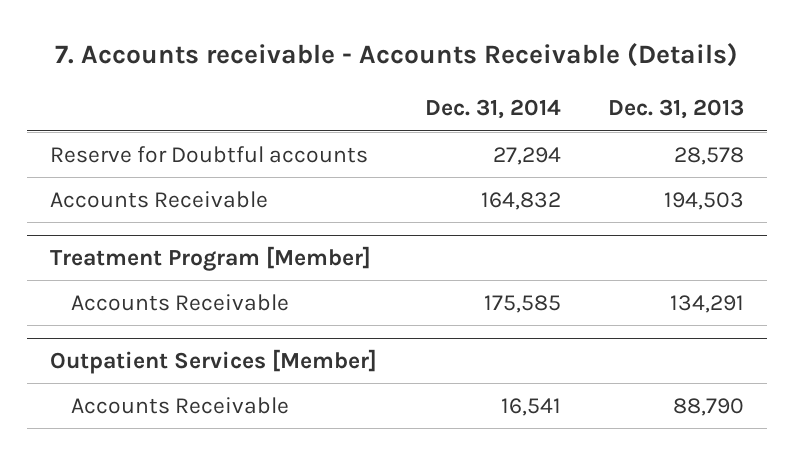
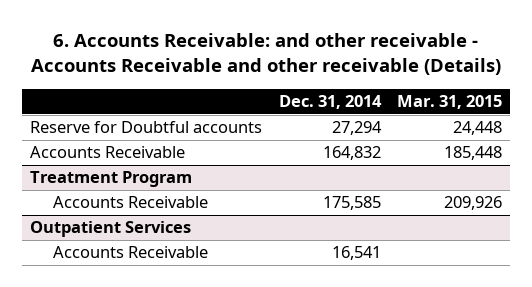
[55,42,739,67] 7. Accounts receivable - Accounts Receivable (Details) -> [31,33,502,76] 6. Accounts Receivable: and other receivable - Accounts Receivable and other receivable (Details)
[607,99,744,120] Dec. 31, 2013 -> none
none -> [396,95,502,110] Mar. 31, 2015
[50,246,372,272] Treatment Program [Member] -> [30,171,193,188] Treatment Program
[50,349,378,375] Outpatient Services [Member] -> [30,221,192,238] Outpatient Services

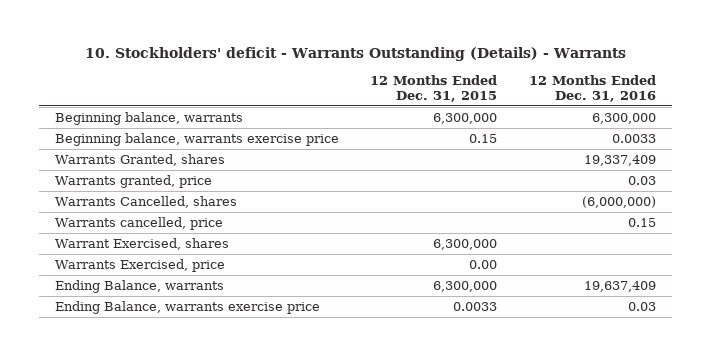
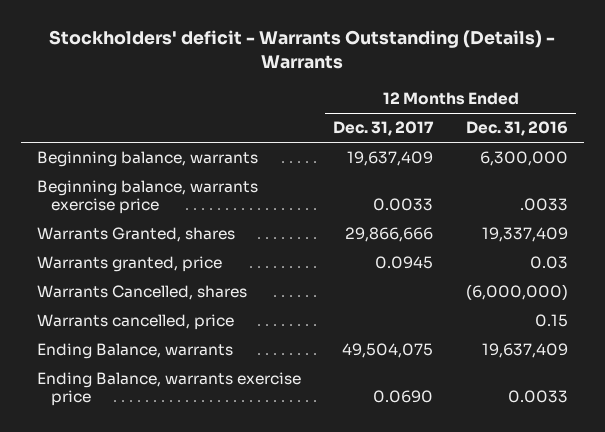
[85,46,627,61] 10. Stockholders' deficit - Warrants Outstanding (Details) - Warrants -> [49,30,556,70] Stockholders' deficit - Warrants Outstanding (Details) - Warrants
[370,75,498,102] 12 Months Ended Dec. 31, 2015 -> none
none -> [333,121,435,137] Dec. 31, 2017
[612,134,657,144] 0.0033 -> [519,198,568,212] .0033
[54,238,229,251] Warrant Exercised, shares -> none
[54,259,225,273] Warrants Exercised, price -> none
[628,302,657,312] 0.03 -> [507,390,568,404] 0.0033

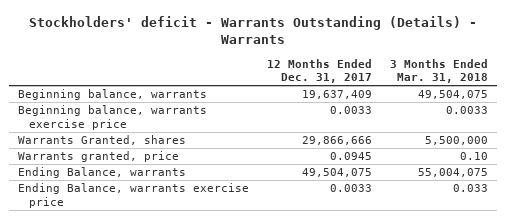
[465,121,568,137] Dec. 31, 2016 -> none
none -> [390,58,489,84] 3 Months Ended Mar. 31, 2018
[36,285,247,301] Warrants Cancelled, shares -> none
[36,314,234,331] Warrants cancelled, price -> none
[373,390,434,404] 0.0690 -> [330,184,373,193] 0.0033

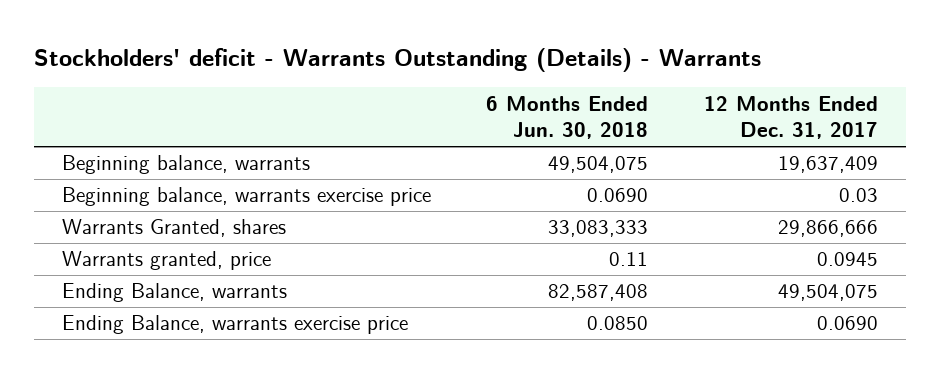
[390,58,489,84] 3 Months Ended Mar. 31, 2018 -> none
none -> [486,95,649,140] 6 Months Ended Jun. 30, 2018
[330,106,373,115] 0.0033 -> [838,188,878,203] 0.03
[330,184,373,193] 0.0033 -> [816,316,878,331] 0.0690

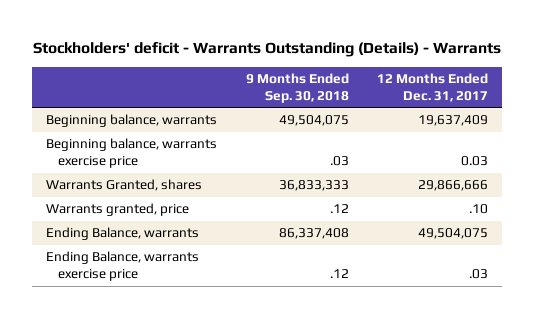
[486,95,649,140] 6 Months Ended Jun. 30, 2018 -> none
none -> [245,72,349,104] 9 Months Ended Sep. 30, 2018
[816,252,878,267] 0.0945 -> [469,204,489,215] .10
[816,316,878,331] 0.0690 -> [469,269,489,280] .03

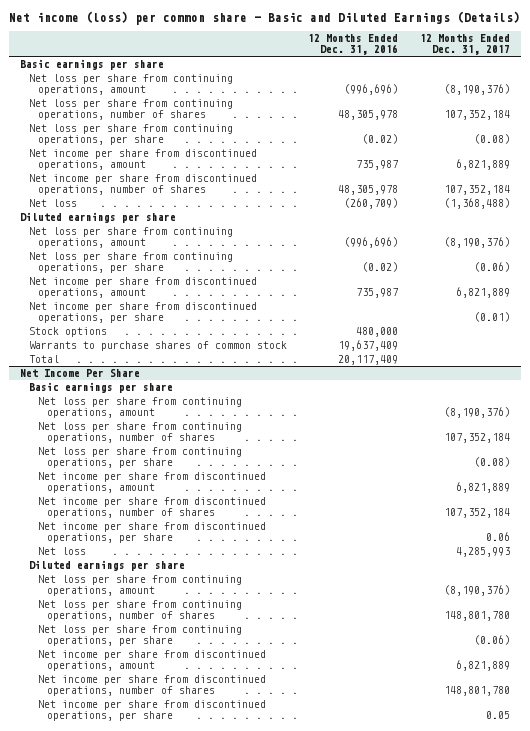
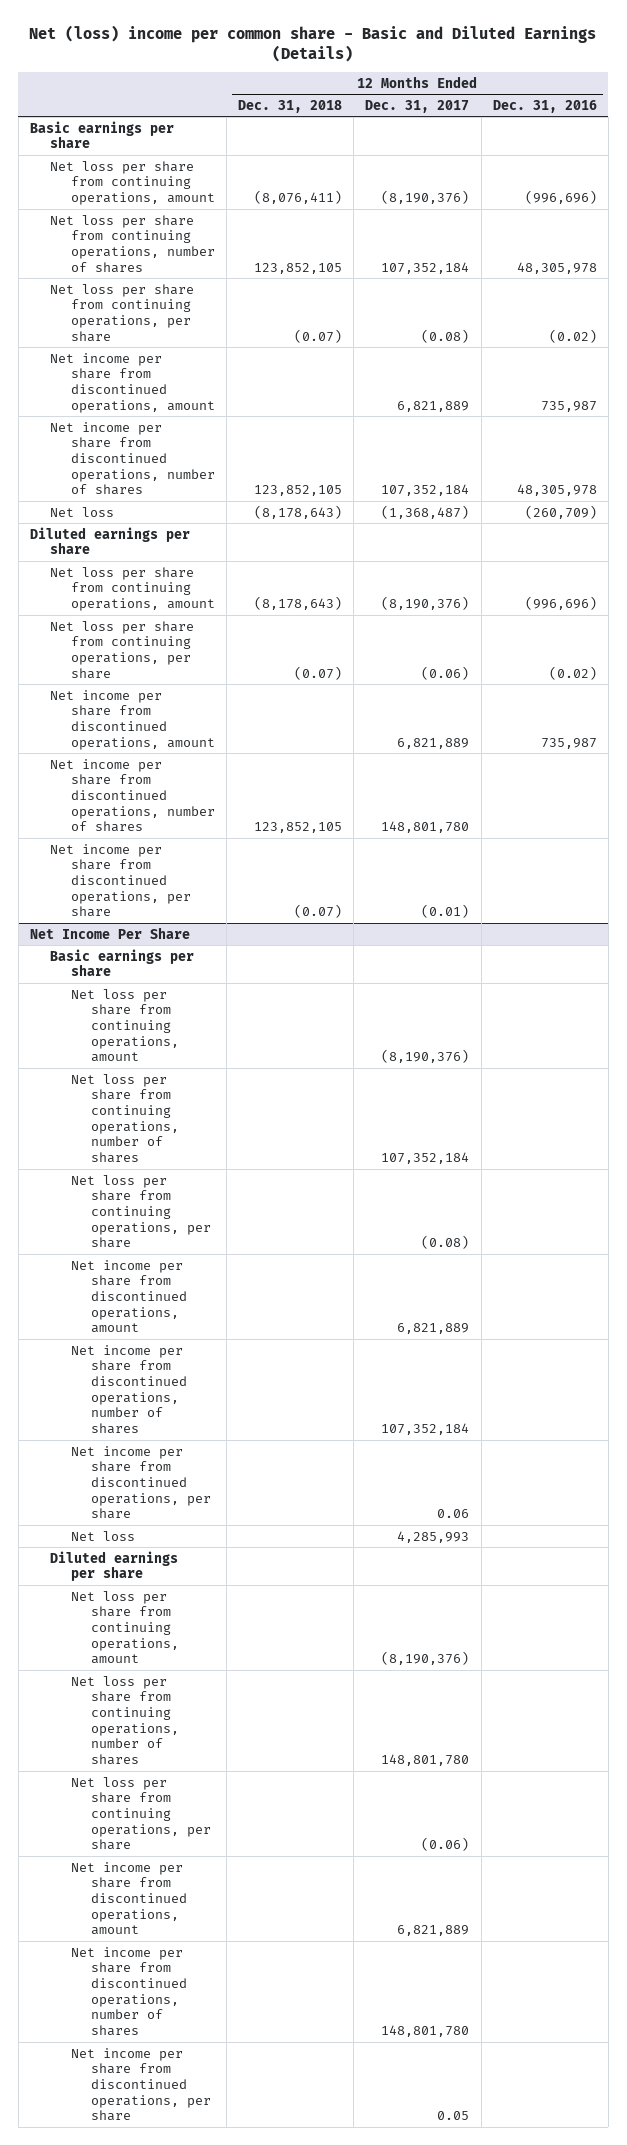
[8,11,520,26] Net income (loss) per common share - Basic and Diluted Earnings (Details) -> [29,24,597,62] Net (loss) income per common share - Basic and Diluted Earnings (Details)
none -> [238,99,343,113] Dec. 31, 2018
[444,198,511,210] (1,368,488) -> [381,504,470,519] (1,368,487)
none -> [50,758,215,833] Net income per share from discontinued operations, number of shares
[28,327,107,338] Stock options -> none
[28,341,287,352] Warrants to purchase shares of common stock -> none
[28,355,59,364] Total -> none

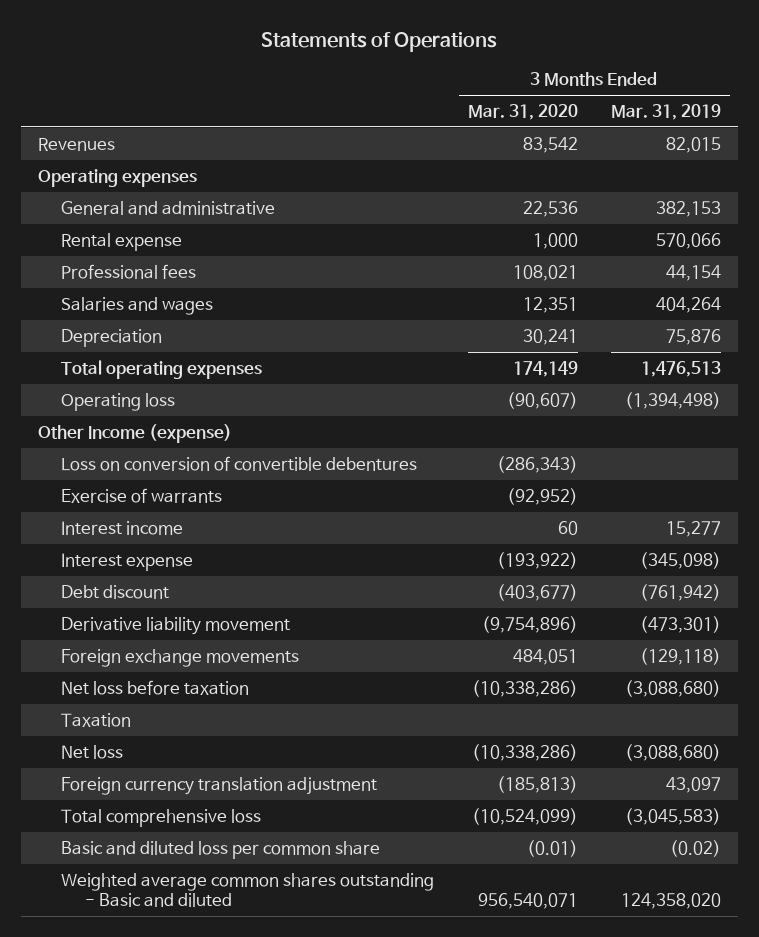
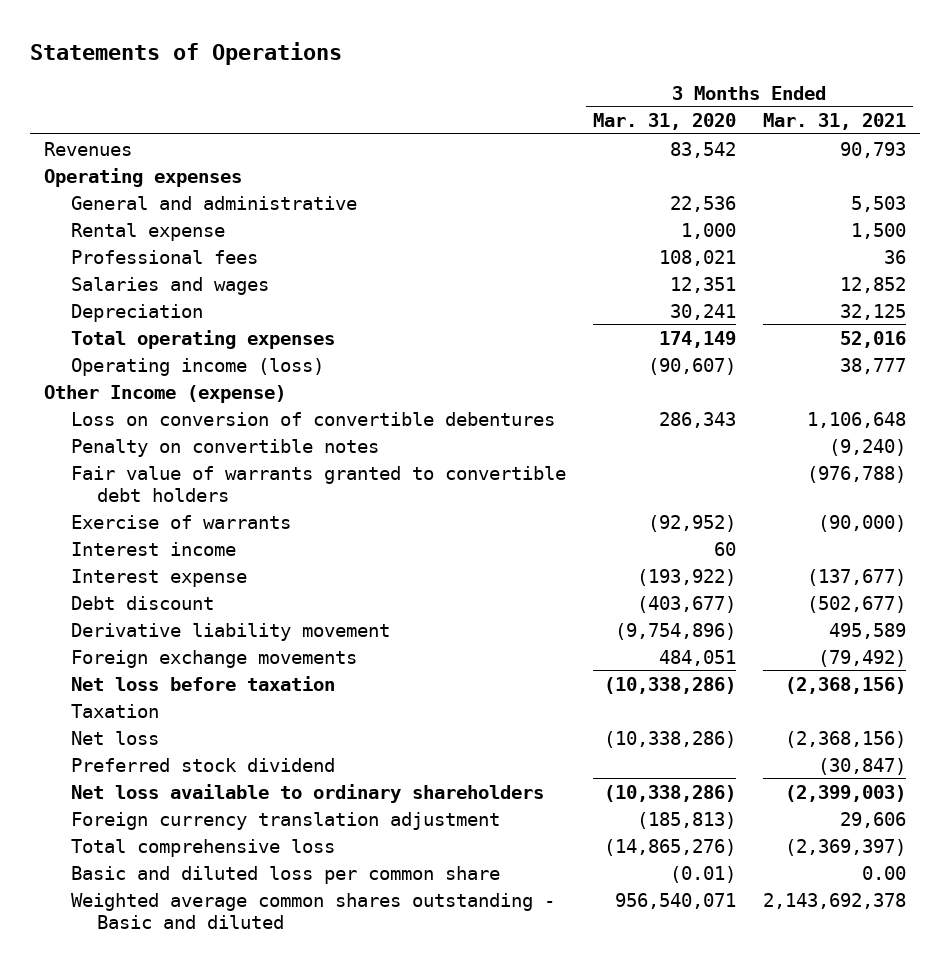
[611,104,722,121] Mar. 31, 2019 -> none
none -> [763,112,907,130] Mar. 31, 2021
[61,392,176,411] Operating loss -> [70,357,324,376] Operating income (loss)
[496,455,578,473] (286,343) -> [658,411,736,428] 286,343
none -> [70,438,379,457] Penalty on convertible notes
none -> [70,465,566,502] Fair value of warrants granted to convertible debt holders
none -> [70,757,335,772] Preferred stock dividend
none -> [70,783,544,803] Net loss available to ordinary shareholders
[471,807,578,825] (10,524,099) -> [603,838,736,856] (14,865,276)

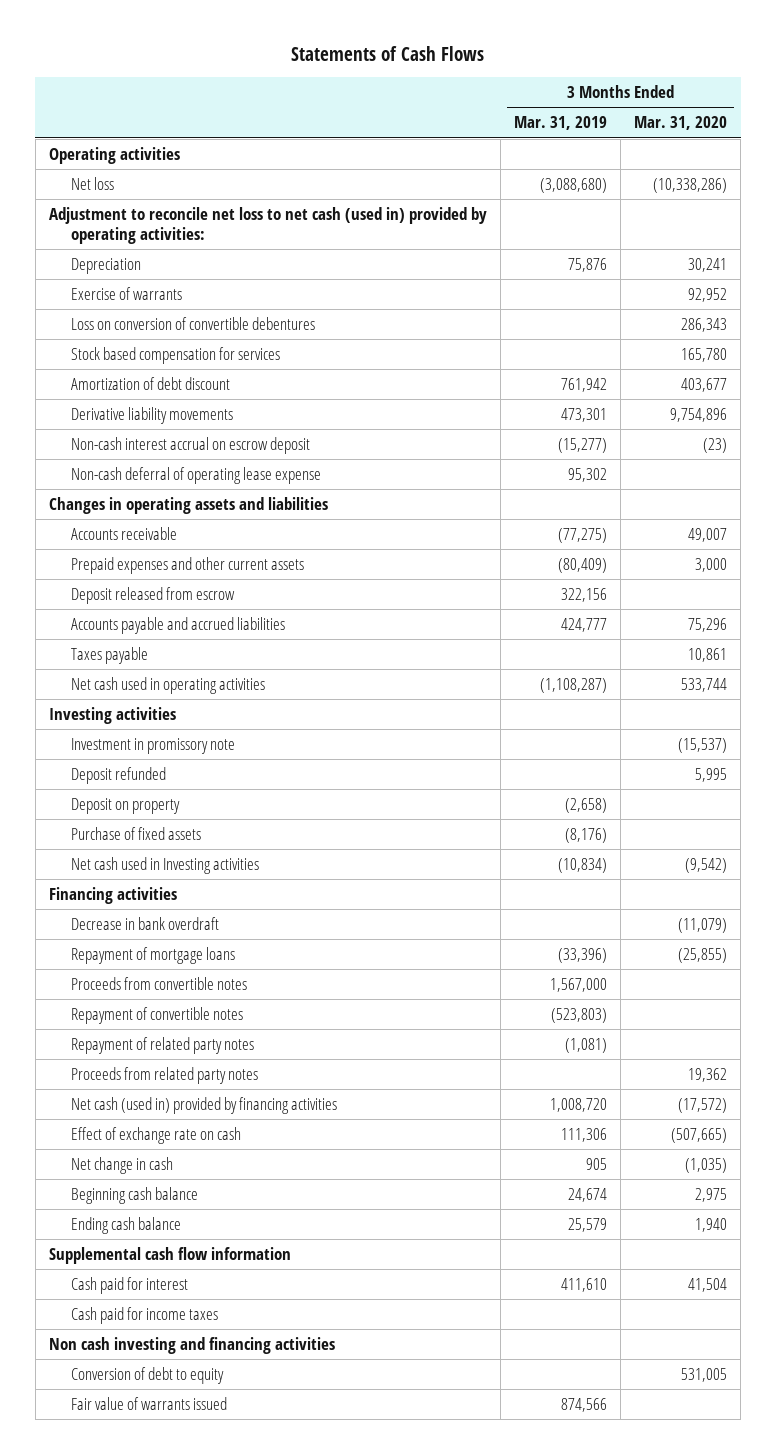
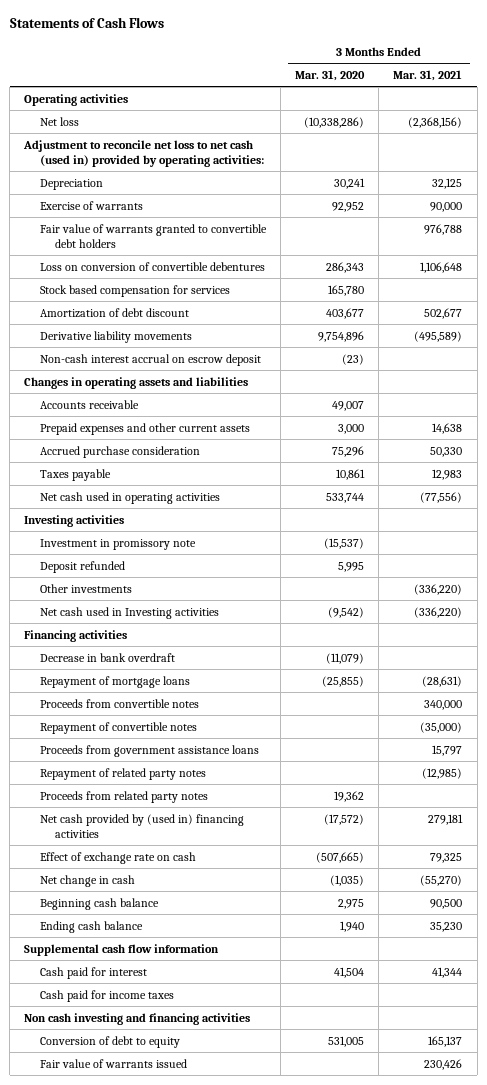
[513,116,607,131] Mar. 31, 2019 -> none
none -> [393,69,463,81] Mar. 31, 2021
none -> [39,223,267,248] Fair value of warrants granted to convertible debt holders
[71,466,322,484] Non-cash deferral of operating lease expense -> none
[71,586,236,604] Deposit released from escrow -> none
[71,616,286,634] Accounts payable and accrued liabilities -> [39,445,200,458] Accrued purchase consideration
[71,797,181,814] Deposit on property -> none
[71,826,202,840] Purchase of fixed assets -> none
none -> [39,583,132,593] Other investments
none -> [39,744,259,757] Proceeds from government assistance loans
[71,1096,338,1114] Net cash (used in) provided by financing activities -> [39,813,244,838] Net cash provided by (used in) financing activities

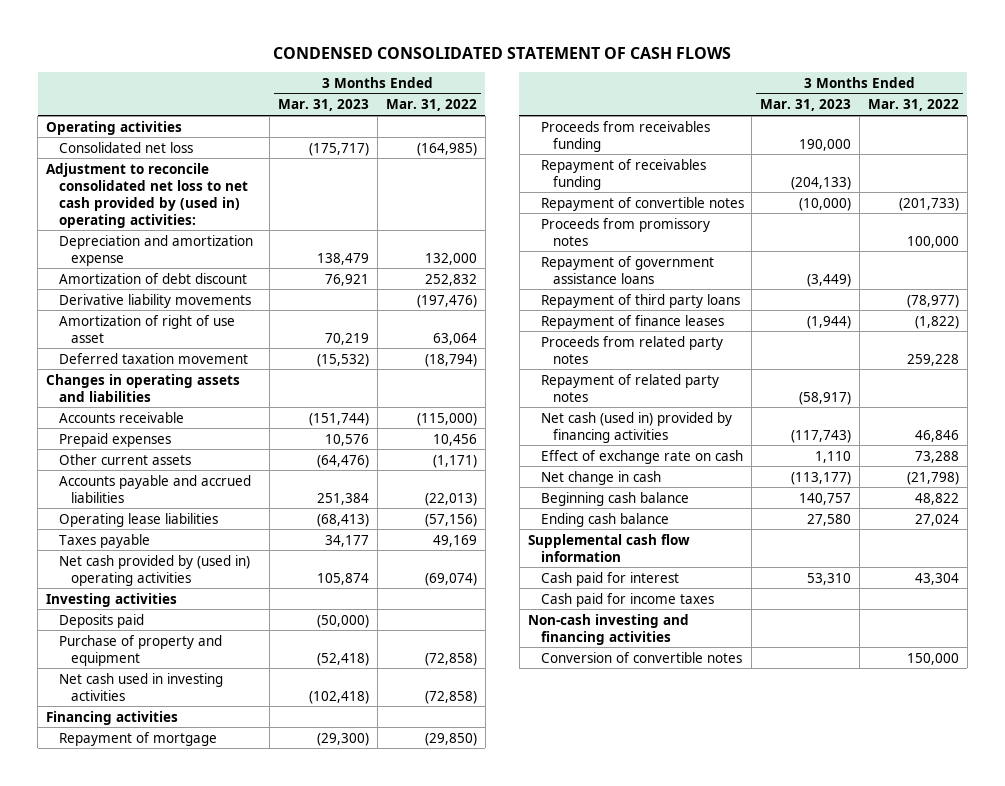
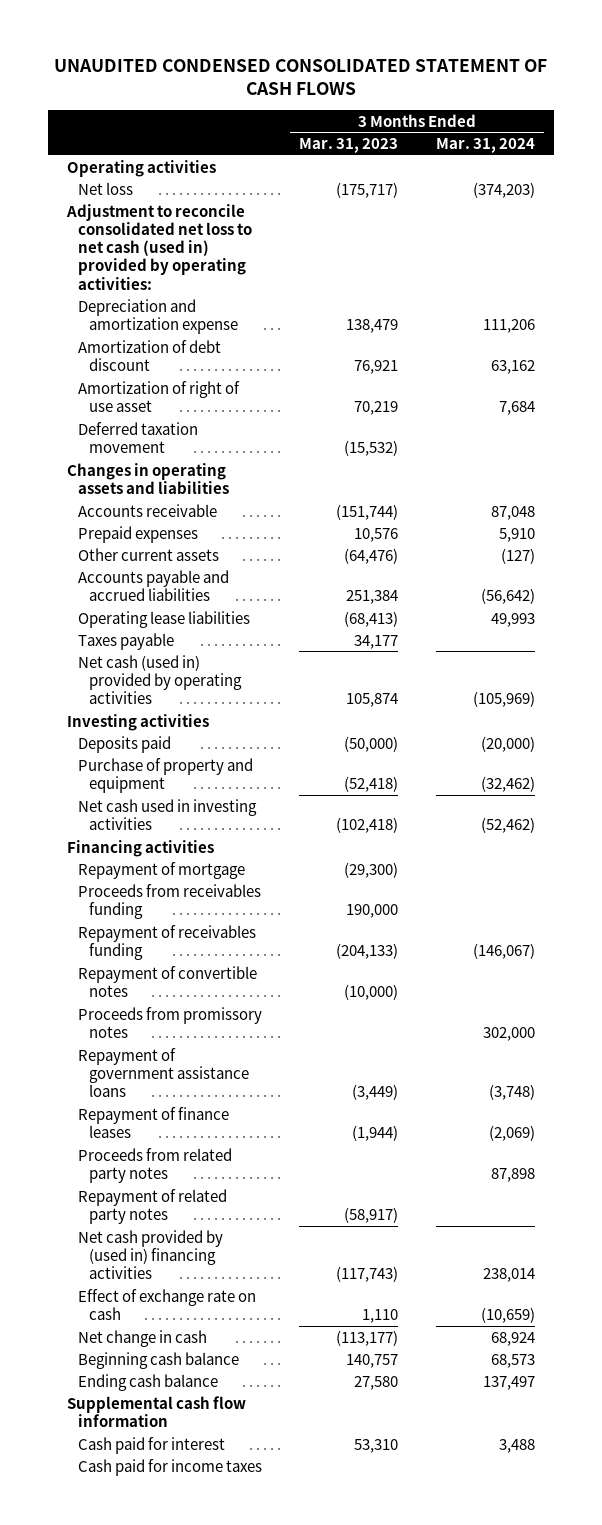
[273,46,732,59] CONDENSED CONSOLIDATED STATEMENT OF CASH FLOWS -> [53,58,547,96] UNAUDITED CONDENSED CONSOLIDATED STATEMENT OF CASH FLOWS
[385,99,477,112] Mar. 31, 2022 -> none
none -> [435,138,535,154] Mar. 31, 2024
[58,141,193,153] Consolidated net loss -> [77,181,133,195] Net loss
[45,162,248,228] Adjustment to reconcile consolidated net loss to net cash provided by (used in) operating activities: -> [65,203,252,290] Adjustment to reconcile consolidated net loss to net cash (used in) provided by operating activities:
[58,293,251,308] Derivative liability movements -> none
[58,554,250,586] Net cash provided by (used in) operating activities -> [77,654,243,705] Net cash (used in) provided by operating activities
[540,293,740,308] Repayment of third party loans -> none
[540,411,732,443] Net cash (used in) provided by financing activities -> [77,1229,223,1280] Net cash provided by (used in) financing activities
[527,613,689,645] Non-cash investing and financing activities -> none
[540,651,742,663] Conversion of convertible notes -> none

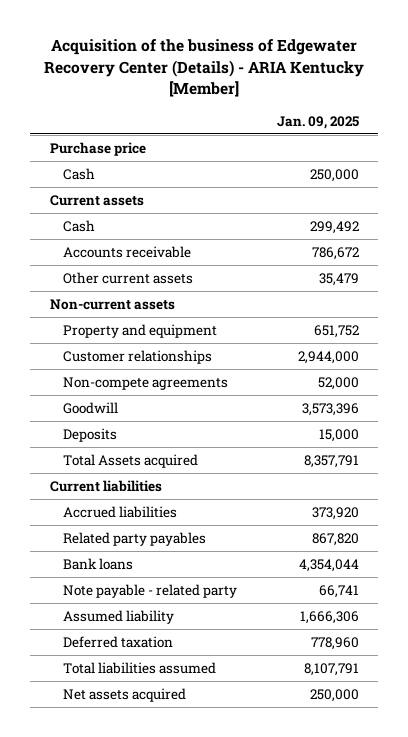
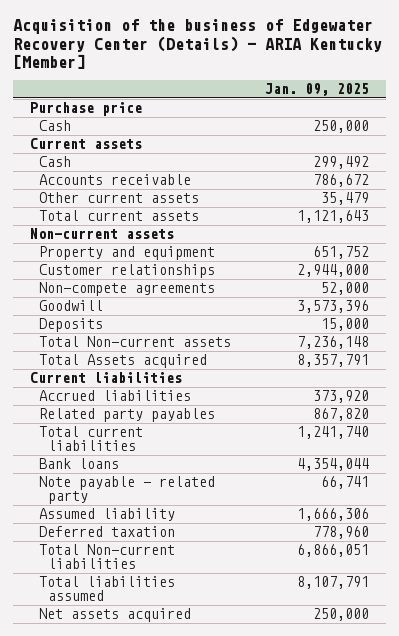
none -> [39,210,200,222] Total current assets
none -> [39,336,232,348] Total Non-current assets
none -> [39,426,144,452] Total current liabilities
none -> [39,544,176,570] Total Non-current liabilities

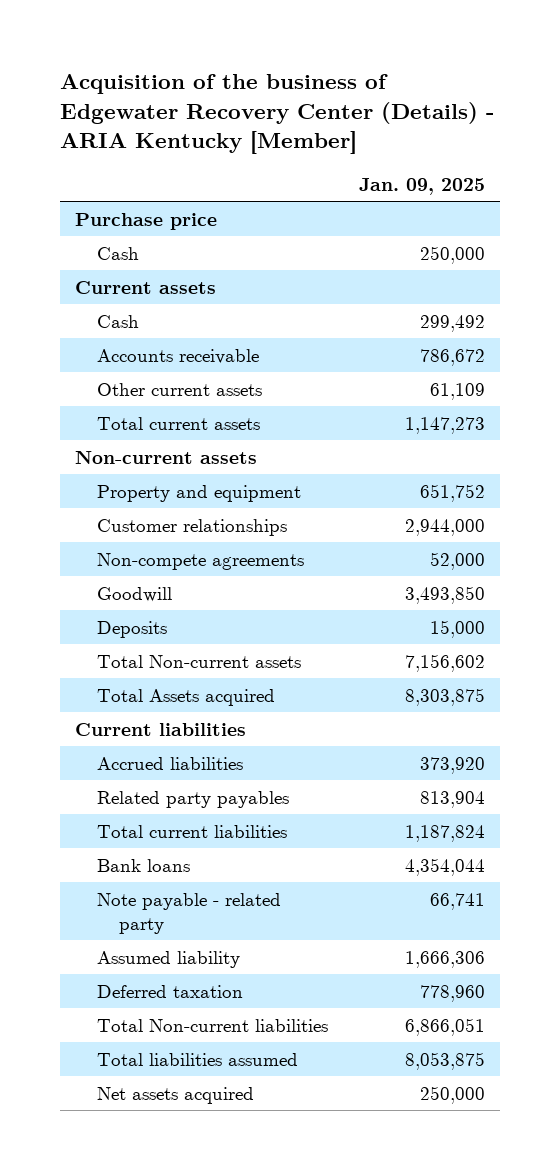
[320,192,369,206] 35,479 -> [429,382,485,400] 61,109
[296,210,369,224] 1,121,643 -> [404,416,485,434] 1,147,273
[296,300,369,314] 3,573,396 -> [404,585,485,604] 3,493,850
[296,336,369,350] 7,236,148 -> [404,653,485,672] 7,156,602
[296,354,369,368] 8,357,791 -> [404,687,485,706] 8,303,875
[312,408,369,422] 867,820 -> [419,790,485,808] 813,904
[296,426,369,440] 1,241,740 -> [404,824,485,842] 1,187,824
[296,576,369,590] 8,107,791 -> [404,1051,485,1070] 8,053,875

